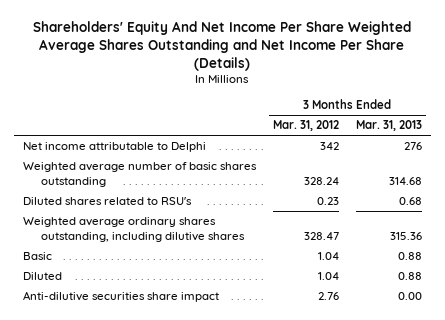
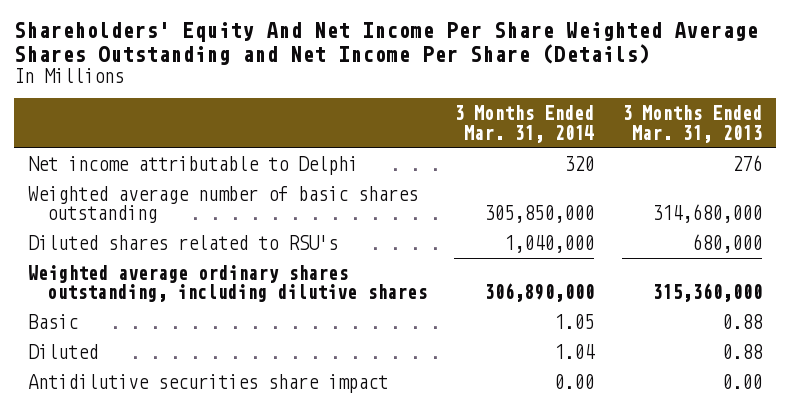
[272,120,339,132] Mar. 31, 2012 -> none
none -> [454,105,595,143] 3 Months Ended Mar. 31, 2014
[388,177,422,186] 314.68 -> [651,204,762,224] 314,680,000
[398,197,422,206] 0.68 -> [691,234,762,254] 680,000
[389,232,422,241] 315.36 -> [651,283,762,303] 315,360,000
[22,291,219,303] Anti-dilutive securities share impact -> [28,374,389,394] Antidilutive securities share impact

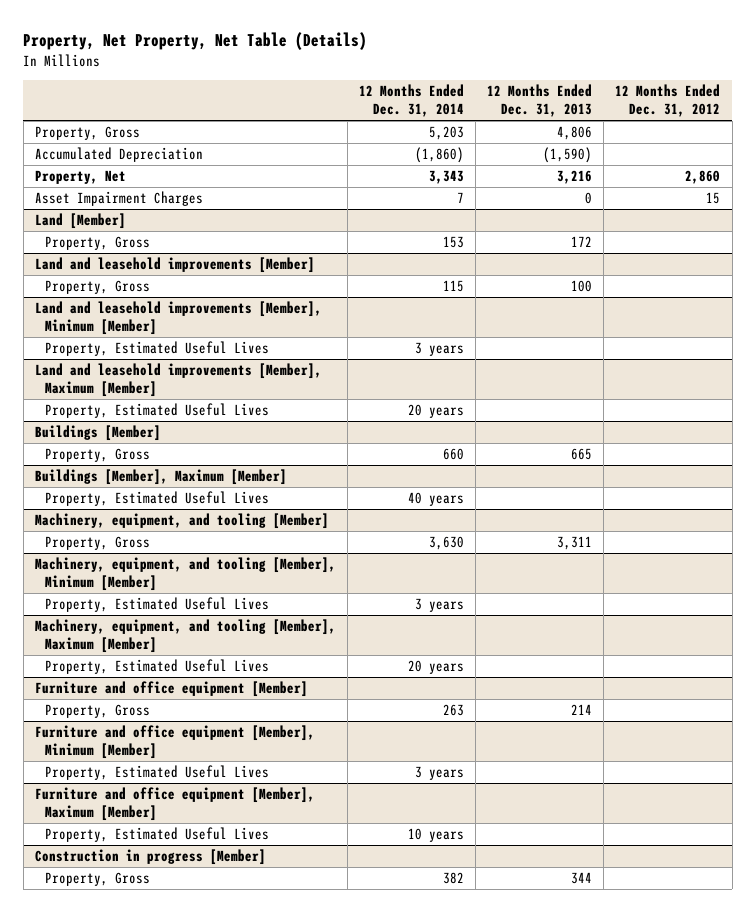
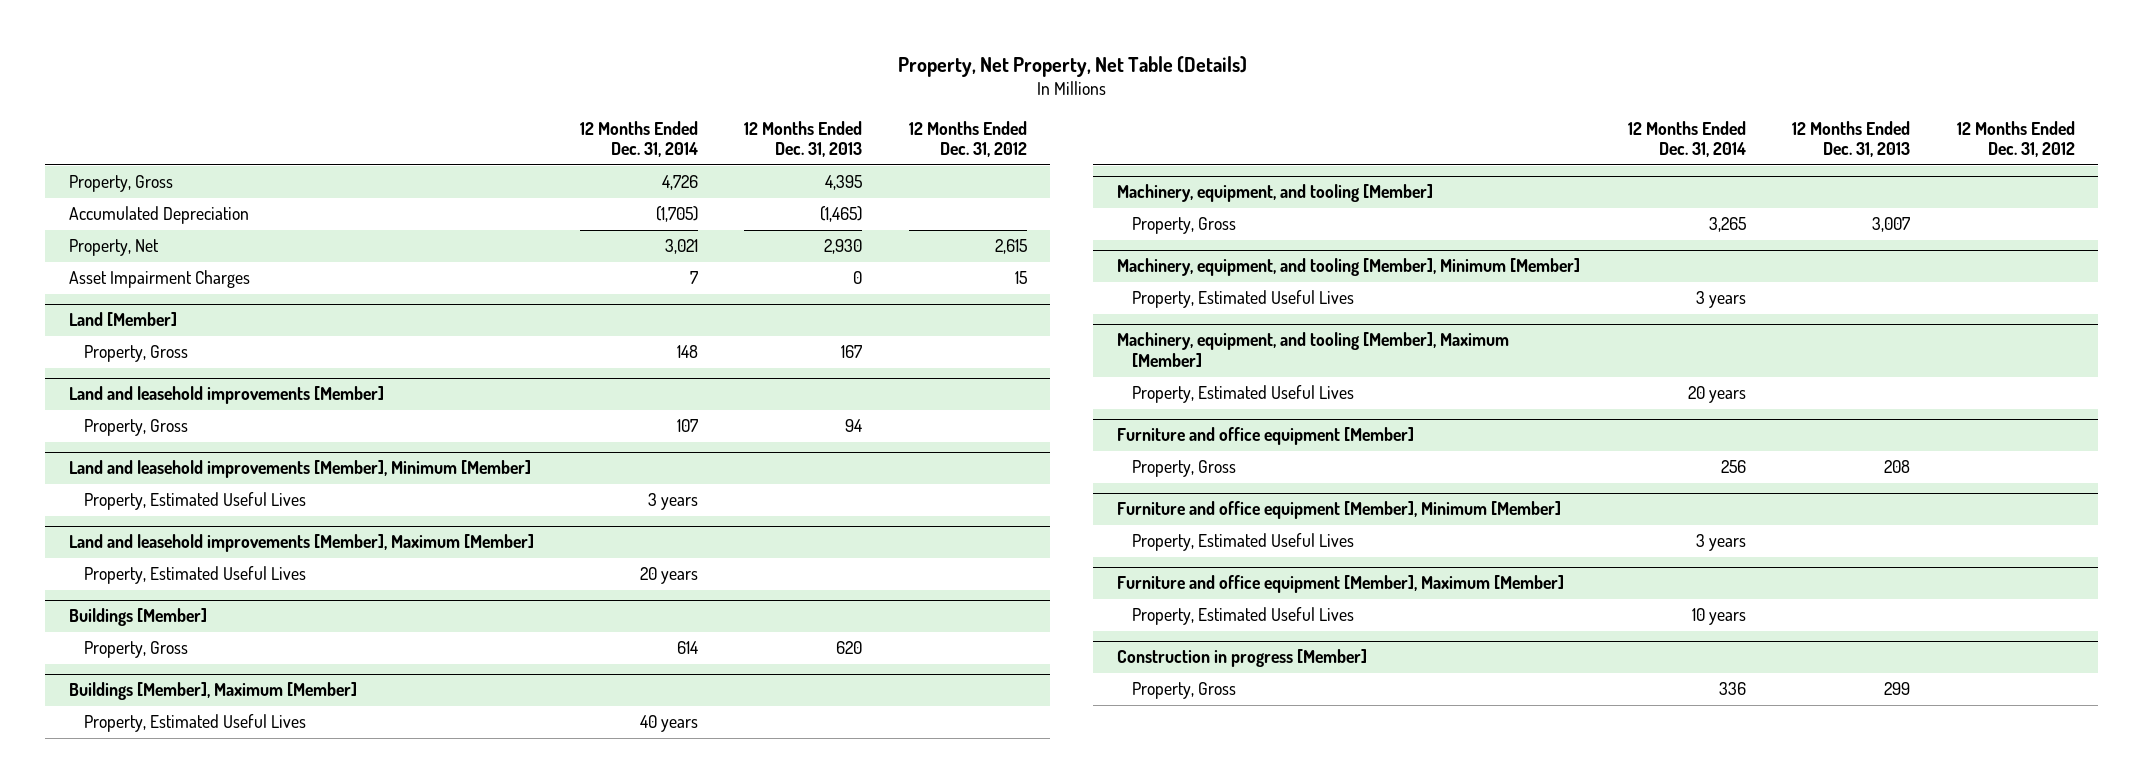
[428,126,464,141] 5,203 -> [661,175,698,191] 4,726
[557,126,593,141] 4,806 -> [825,175,863,191] 4,395
[414,147,464,164] (1,860) -> [655,206,698,223] (1,705)
[543,147,593,164] (1,590) -> [820,206,863,223] (1,465)
[428,170,464,185] 3,343 -> [664,239,698,255] 3,021
[557,170,593,185] 3,216 -> [824,239,863,255] 2,930
[685,170,721,185] 2,860 -> [994,239,1027,255] 2,615
[442,236,464,249] 153 -> [676,345,698,359] 148
[571,236,593,248] 172 -> [841,345,863,359] 167
[442,280,464,293] 115 -> [676,419,698,433] 107
[571,280,593,293] 100 -> [845,419,863,433] 94
[442,448,464,461] 660 -> [676,641,698,655] 614
[571,448,593,461] 665 -> [836,641,863,655] 620
[428,536,464,551] 3,630 -> [1708,217,1746,233] 3,265
[557,536,593,551] 3,311 -> [1872,217,1911,233] 3,007
[442,704,464,717] 263 -> [1720,460,1746,474] 256
[571,704,593,716] 214 -> [1884,460,1911,474] 208
[442,872,464,885] 382 -> [1718,682,1746,696] 336
[571,872,593,885] 344 -> [1884,682,1911,696] 299

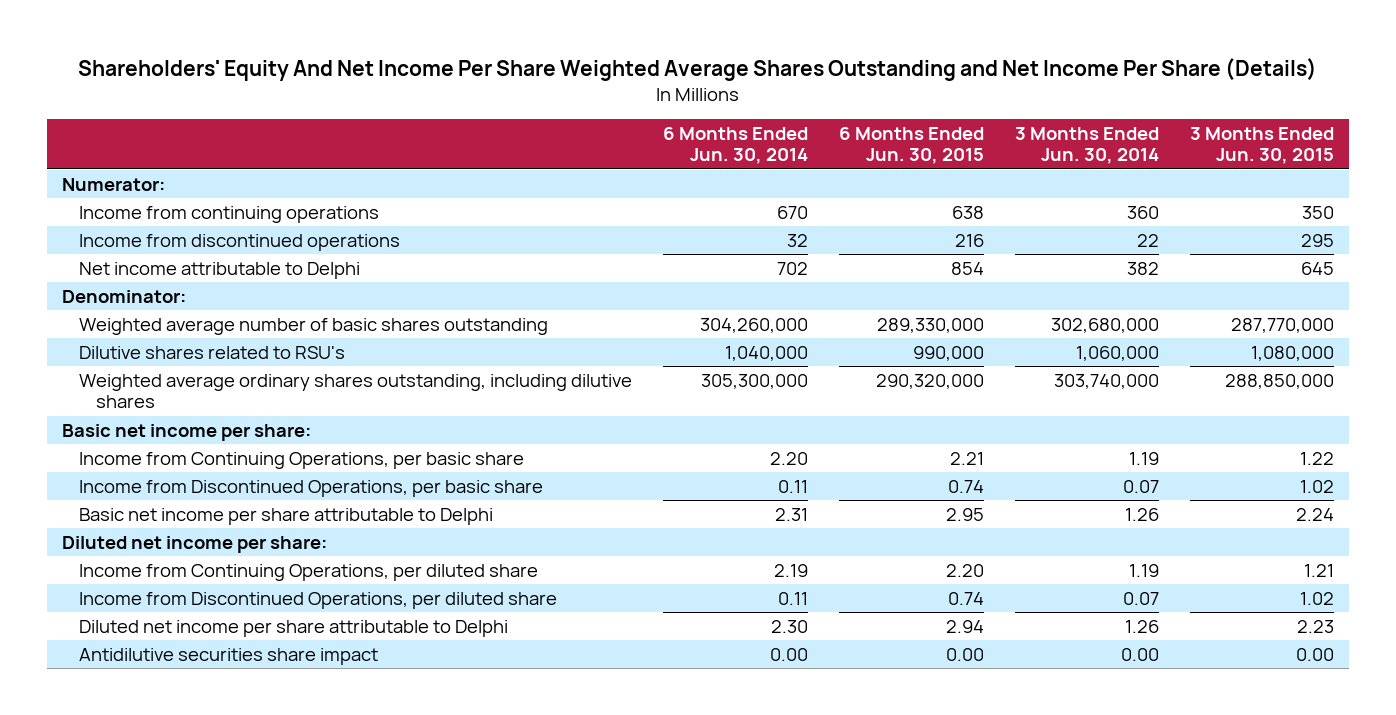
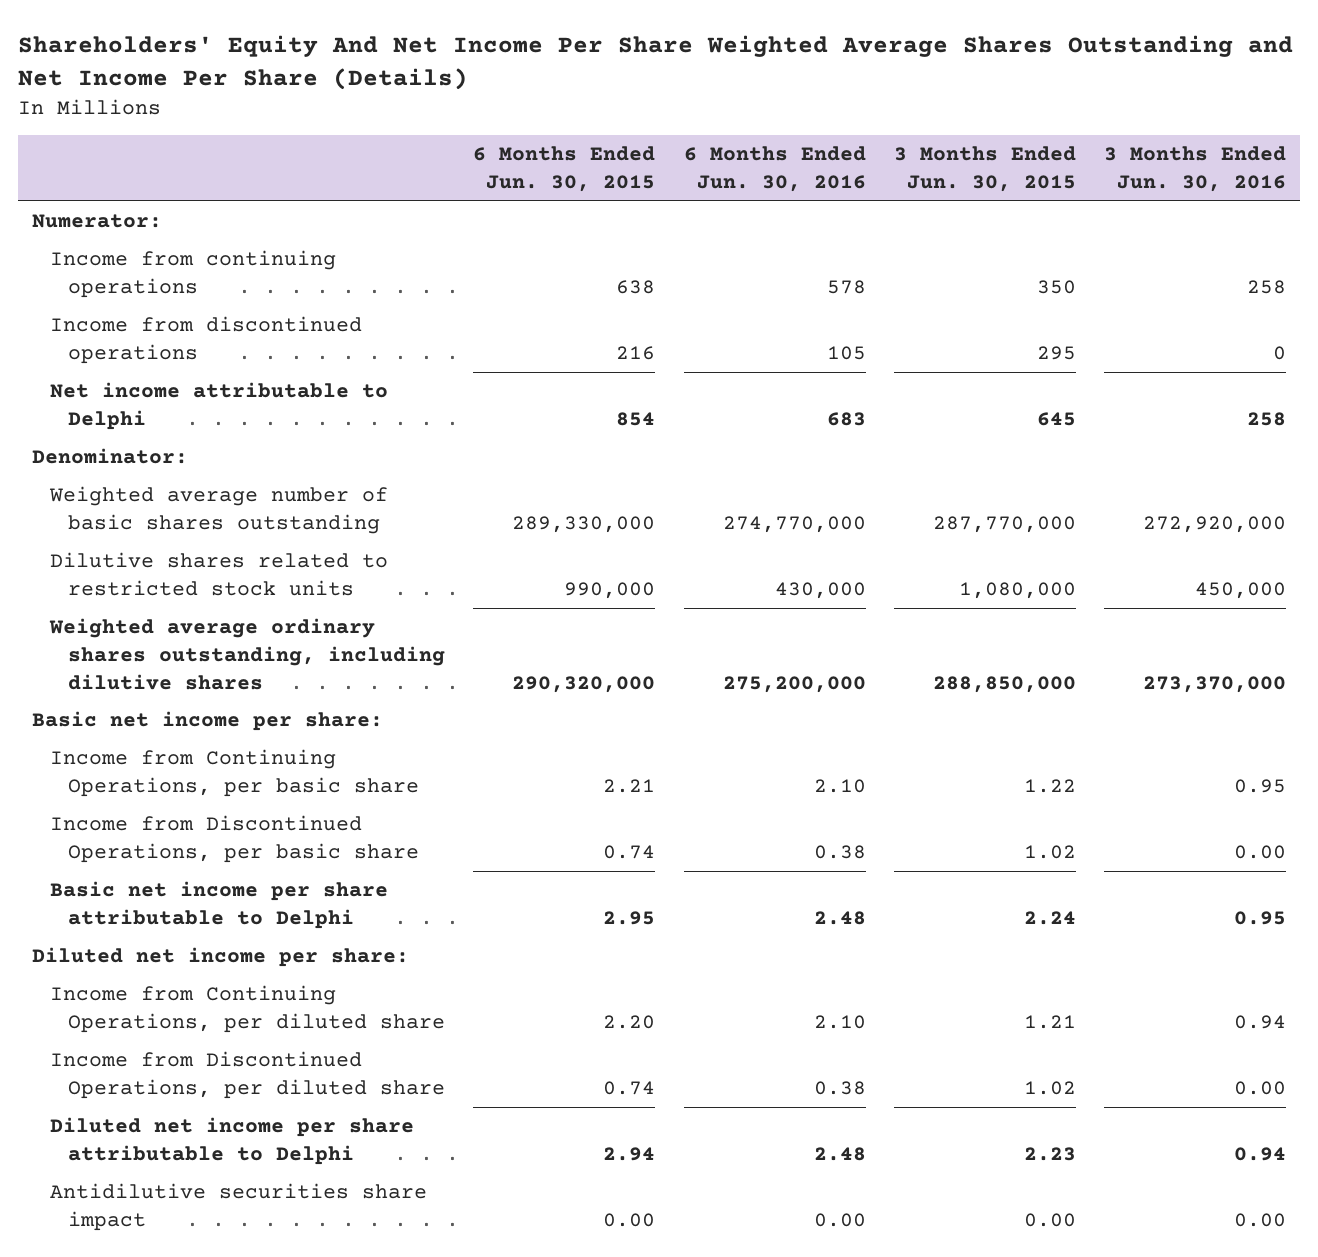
[663,126,809,165] 6 Months Ended Jun. 30, 2014 -> none
[1014,126,1159,165] 3 Months Ended Jun. 30, 2014 -> none
none -> [683,146,866,193] 6 Months Ended Jun. 30, 2016
none -> [1104,146,1287,193] 3 Months Ended Jun. 30, 2016
[79,345,346,359] Dilutive shares related to RSU's -> [50,552,389,596] Dilutive shares related to restricted stock units

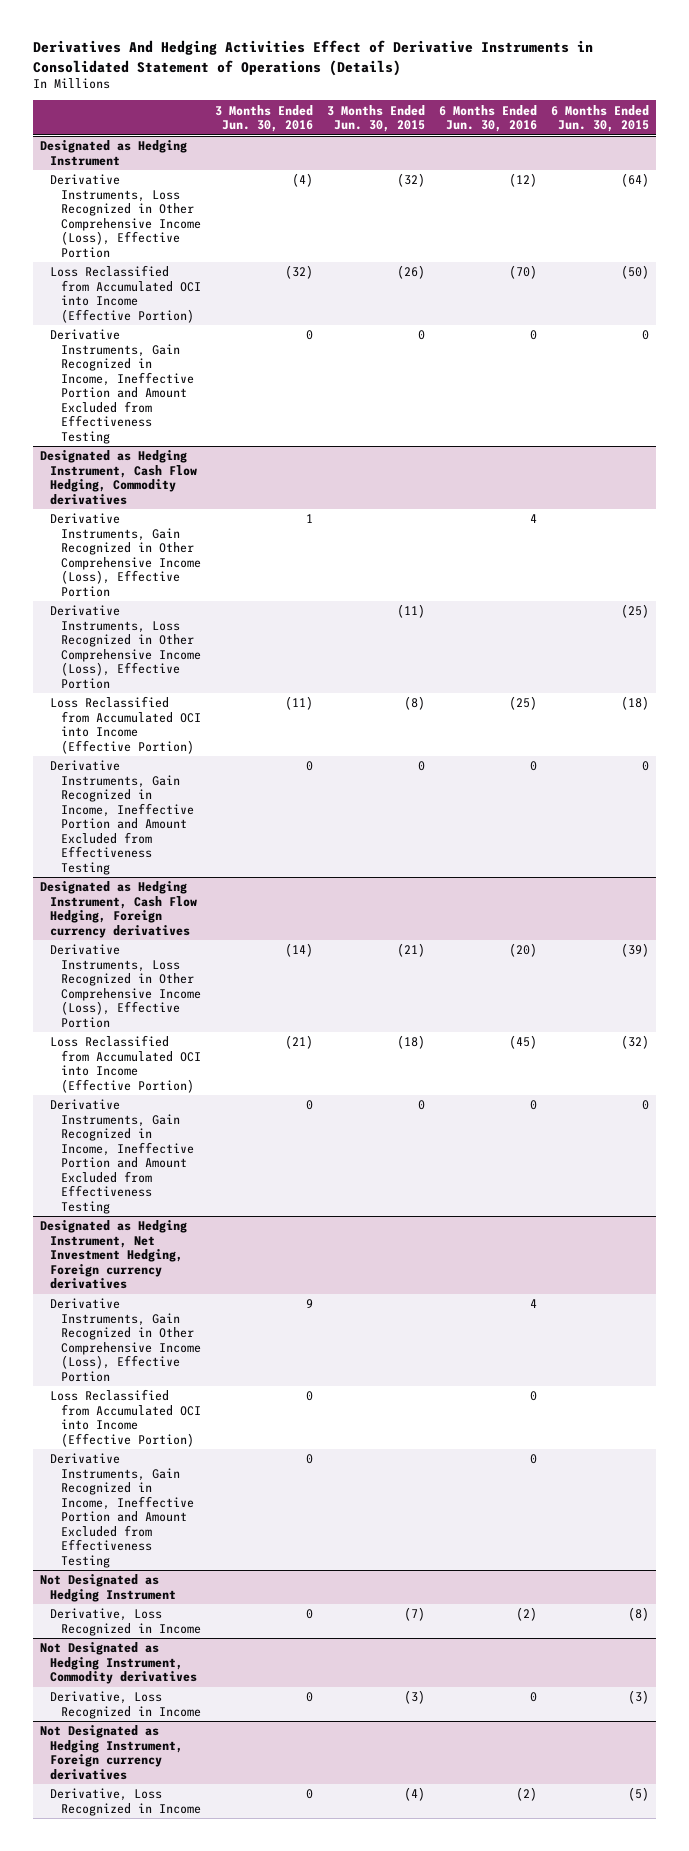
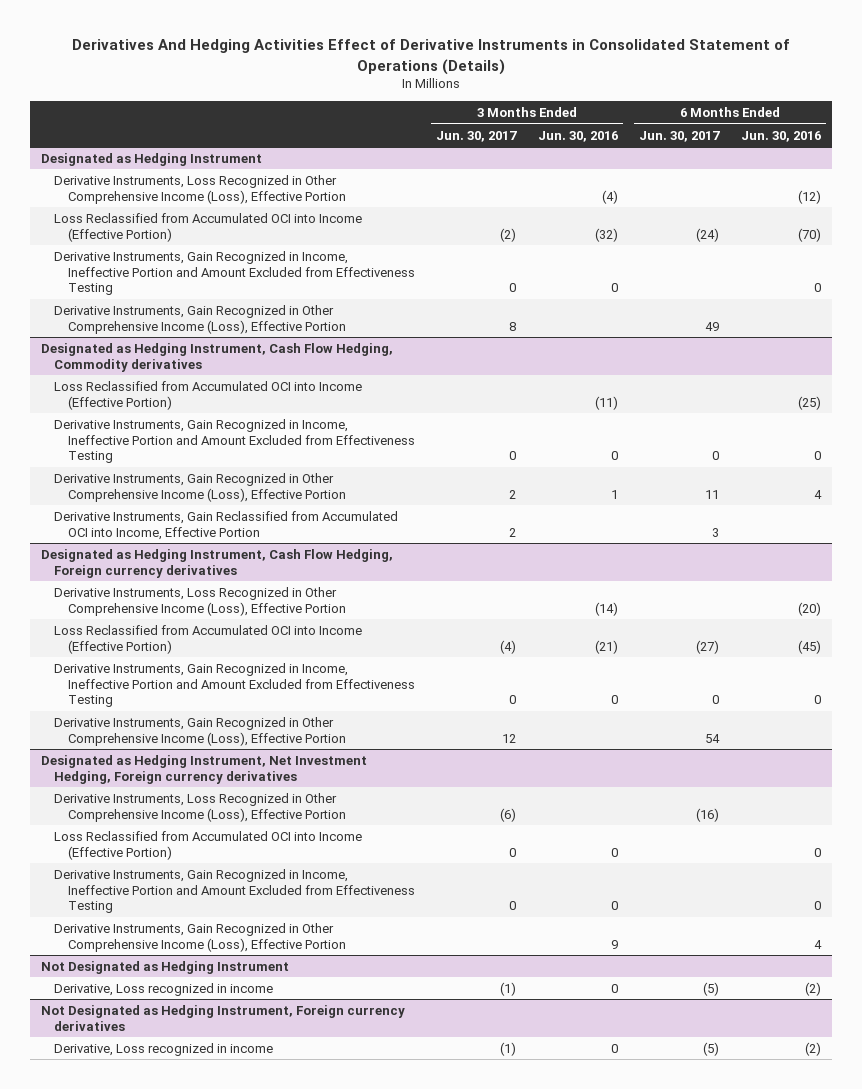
[326,104,425,133] 3 Months Ended Jun. 30, 2015 -> none
[550,104,649,133] 6 Months Ended Jun. 30, 2015 -> none
none -> [436,130,518,142] Jun. 30, 2017
none -> [639,130,721,142] Jun. 30, 2017
none -> [54,304,346,334] Derivative Instruments, Gain Recognized in Other Comprehensive Income (Loss), Effective Portion
[50,605,201,689] Derivative Instruments, Loss Recognized in Other Comprehensive Income (Loss), Effective Portion -> none
[50,513,201,597] Derivative Instruments, Gain Recognized in Other Comprehensive Income (Loss), Effective Portion -> [54,472,346,502] Derivative Instruments, Gain Recognized in Other Comprehensive Income (Loss), Effective Portion
none -> [54,510,399,540] Derivative Instruments, Gain Reclassified from Accumulated OCI into Income, Effective Portion
none -> [54,716,346,746] Derivative Instruments, Gain Recognized in Other Comprehensive Income (Loss), Effective Portion
none -> [54,792,346,822] Derivative Instruments, Loss Recognized in Other Comprehensive Income (Loss), Effective Portion
[50,1298,201,1382] Derivative Instruments, Gain Recognized in Other Comprehensive Income (Loss), Effective Portion -> [54,922,346,952] Derivative Instruments, Gain Recognized in Other Comprehensive Income (Loss), Effective Portion
[40,1642,198,1685] Not Designated as Hedging Instrument, Commodity derivatives -> none
[50,1691,201,1719] Derivative, Loss Recognized in Income -> none
[50,1608,201,1636] Derivative, Loss Recognized in Income -> [54,982,274,996] Derivative, Loss recognized in income
[50,1788,201,1816] Derivative, Loss Recognized in Income -> [54,1042,274,1056] Derivative, Loss recognized in income

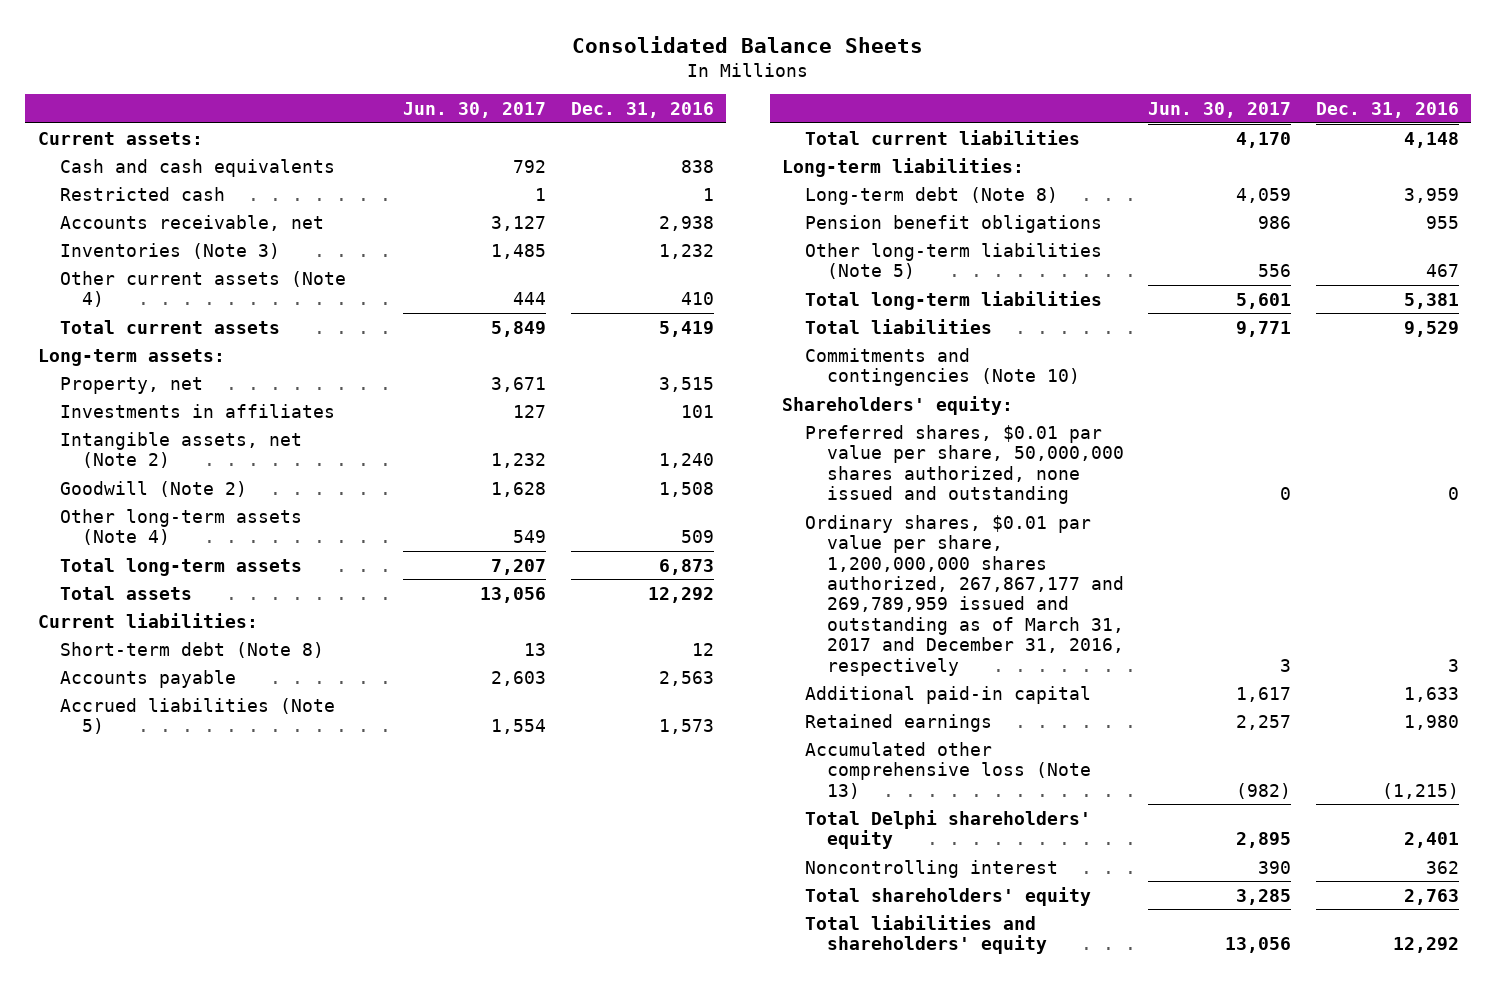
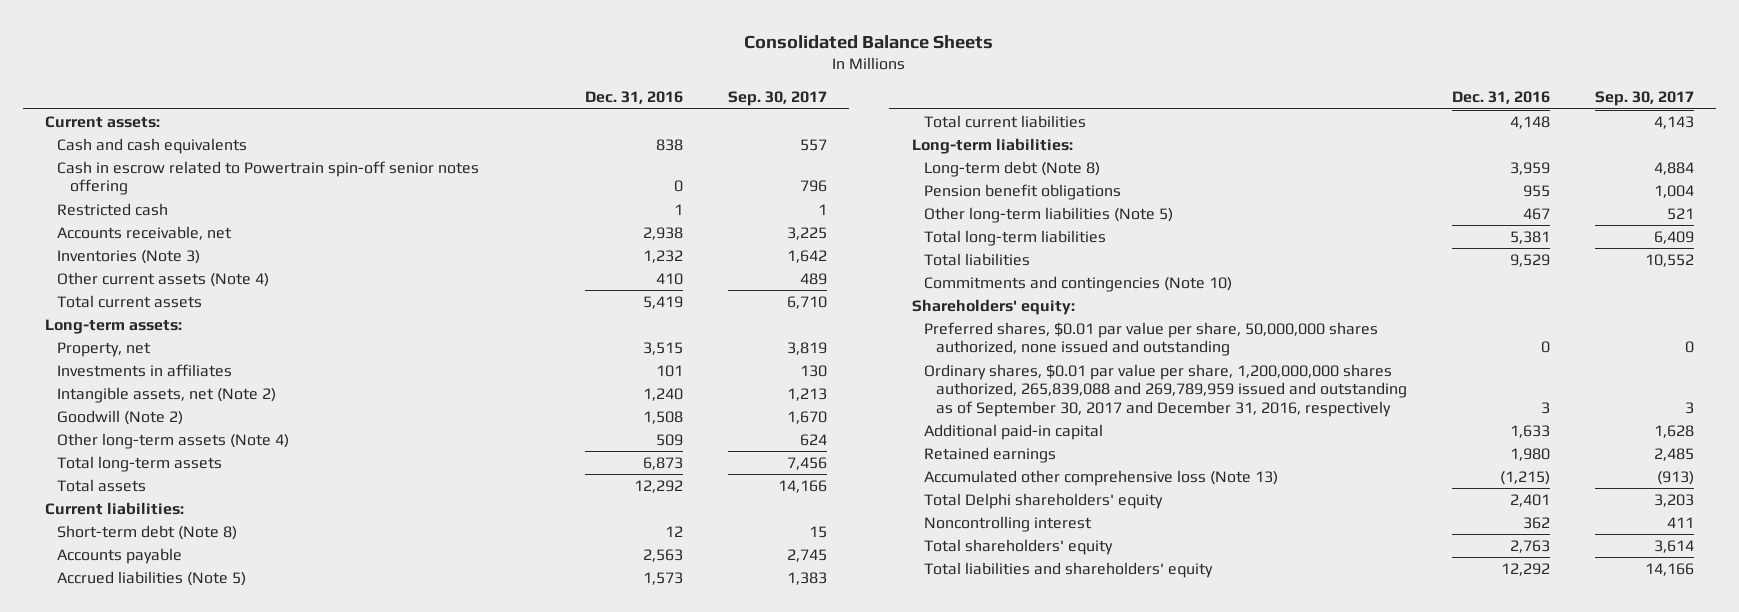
[403,101,547,118] Jun. 30, 2017 -> none
none -> [728,91,828,107] Sep. 30, 2017
none -> [57,160,480,196] Cash in escrow related to Powertrain spin-off senior notes offering
[804,514,1124,676] Ordinary shares, $0.01 par value per share, 1,200,000,000 shares authorized, 267,867,177 and 269,789,959 issued and outstanding as of March 31, 2017 and December 31, 2016, respectively -> [924,363,1408,417] Ordinary shares, $0.01 par value per share, 1,200,000,000 shares authorized, 265,839,088 and 269,789,959 issued and outstanding as of September 30, 2017 and December 31, 2016, respectively

